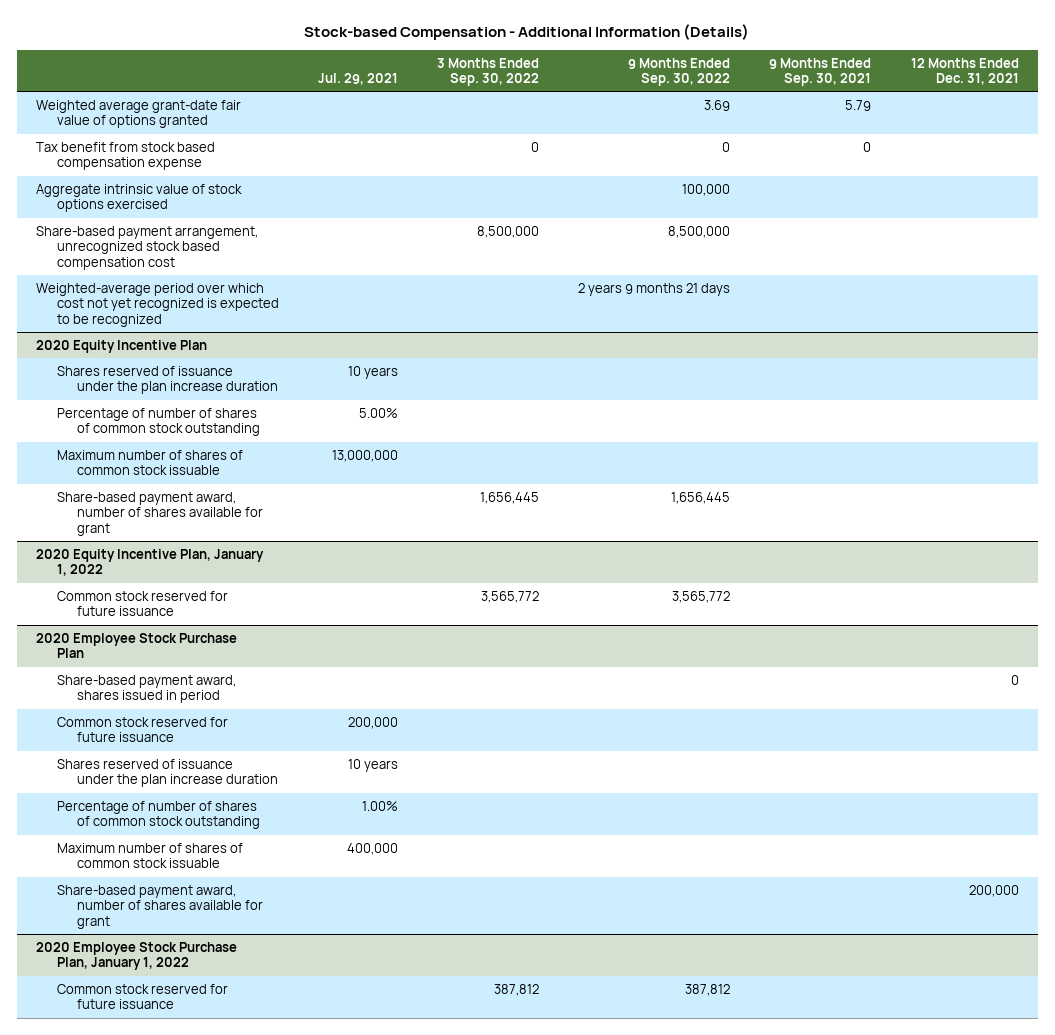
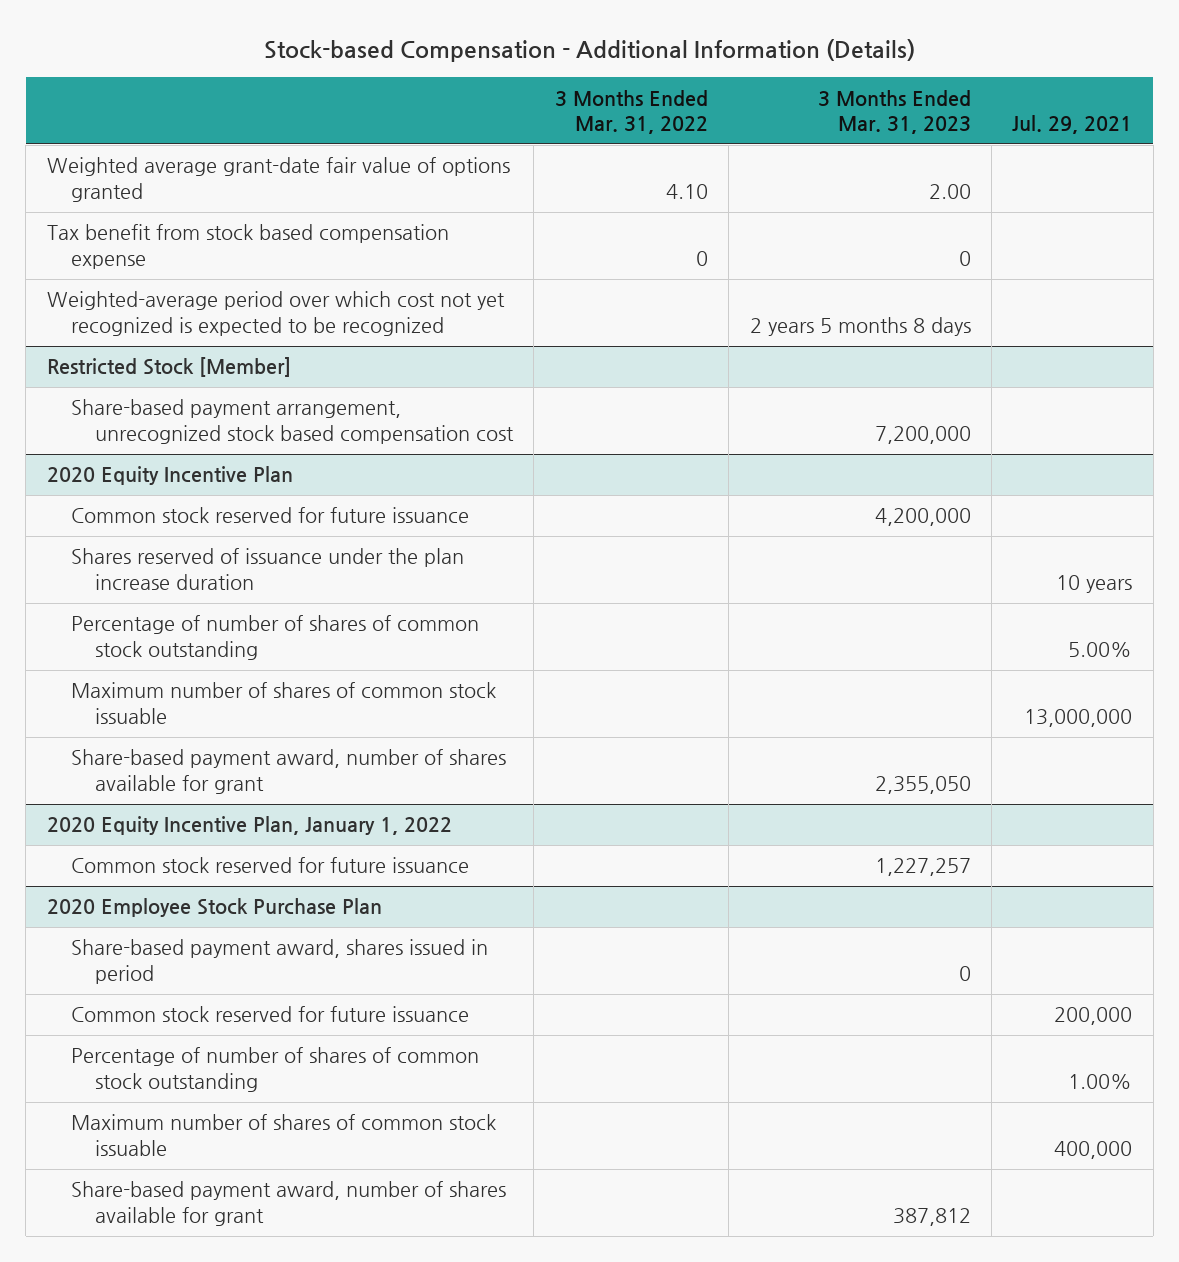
[436,57,539,87] 3 Months Ended Sep. 30, 2022 -> none
[628,57,731,87] 9 Months Ended Sep. 30, 2022 -> none
[769,57,872,87] 9 Months Ended Sep. 30, 2021 -> none
[910,57,1019,86] 12 Months Ended Dec. 31, 2021 -> none
none -> [554,89,708,135] 3 Months Ended Mar. 31, 2022
none -> [817,89,971,135] 3 Months Ended Mar. 31, 2023
[36,183,243,213] Aggregate intrinsic value of stock options exercised -> none
[36,225,259,271] Share-based payment arrangement, unrecognized stock based compensation cost -> none
none -> [46,357,291,378] Restricted Stock [Member]
none -> [70,399,514,445] Share-based payment arrangement, unrecognized stock based compensation cost
none -> [70,507,469,524] Common stock reserved for future issuance
[56,758,278,788] Shares reserved of issuance under the plan increase duration -> none
[36,941,238,971] 2020 Employee Stock Purchase Plan, January 1, 2022 -> none
[56,983,228,1010] Common stock reserved for future issuance -> none

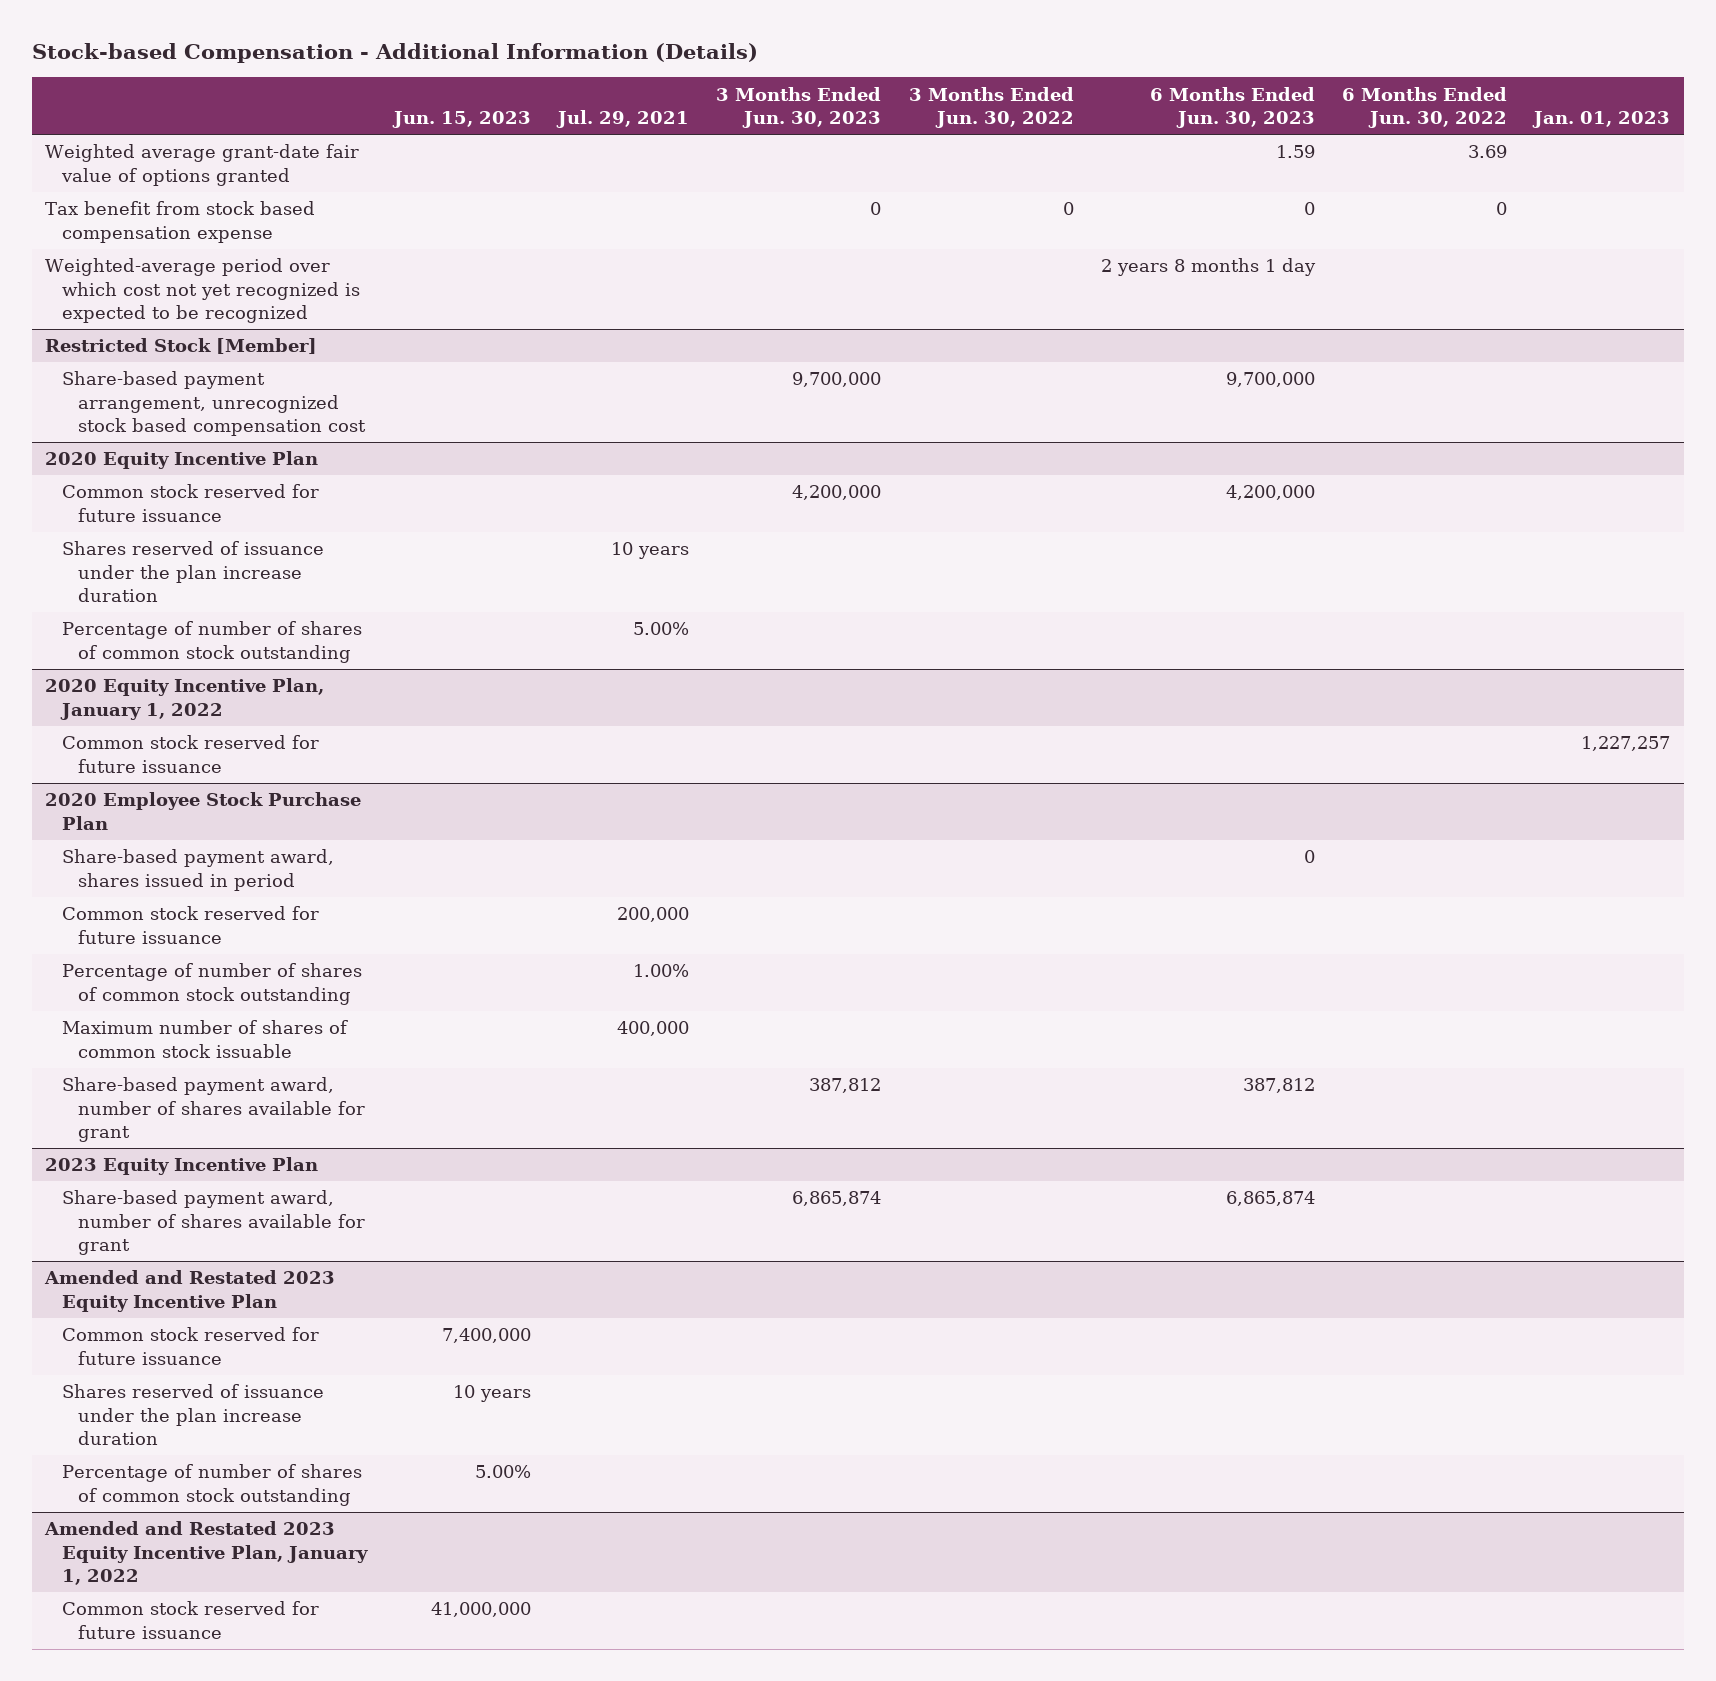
[554,89,708,135] 3 Months Ended Mar. 31, 2022 -> none
[817,89,971,135] 3 Months Ended Mar. 31, 2023 -> none
none -> [391,110,531,128] Jun. 15, 2023
none -> [716,86,882,128] 3 Months Ended Jun. 30, 2023
none -> [908,86,1074,128] 3 Months Ended Jun. 30, 2022
none -> [1149,86,1315,128] 6 Months Ended Jun. 30, 2023
none -> [1342,86,1508,128] 6 Months Ended Jun. 30, 2022
none -> [1532,110,1671,128] Jan. 01, 2023
[70,682,496,725] Maximum number of shares of common stock issuable -> none
[70,749,506,795] Share-based payment award, number of shares available for grant -> none
none -> [45,1157,319,1176] 2023 Equity Incentive Plan
none -> [61,1190,365,1255] Share-based payment award, number of shares available for grant
none -> [44,1270,336,1312] Amended and Restated 2023 Equity Incentive Plan
none -> [61,1327,319,1365] Common stock reserved for future issuance
none -> [61,1384,324,1445] Shares reserved of issuance under the plan increase duration
none -> [61,1464,362,1506] Percentage of number of shares of common stock outstanding
none -> [44,1521,368,1585] Amended and Restated 2023 Equity Incentive Plan, January 1, 2022
none -> [61,1601,319,1639] Common stock reserved for future issuance

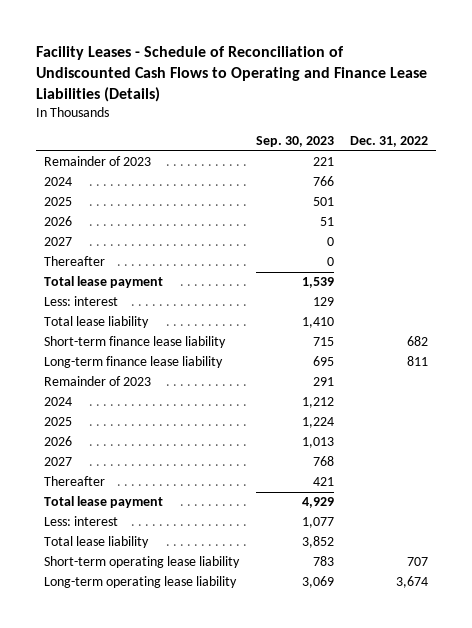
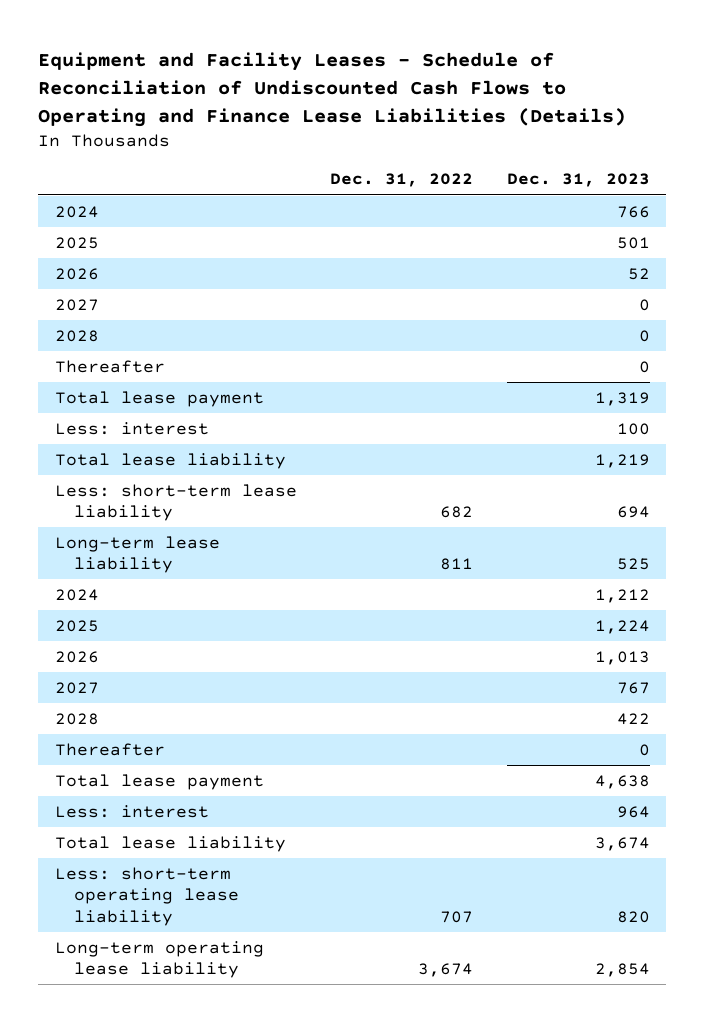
[36,46,428,102] Facility Leases - Schedule of Reconciliation of Undiscounted Cash Flows to Operating and Finance Lease Liabilities (Details) -> [38,52,627,127] Equipment and Facility Leases - Schedule of Reconciliation of Undiscounted Cash Flows to Operating and Finance Lease Liabilities (Details)
[255,136,334,148] Sep. 30, 2023 -> none
none -> [506,173,650,188] Dec. 31, 2023
[44,156,152,167] Remainder of 2023 -> none
none -> [55,329,100,342] 2028
[44,376,152,387] Remainder of 2023 -> none
[44,336,227,349] Short-term finance lease liability -> [55,483,298,522] Less: short-term lease liability
[44,356,224,369] Long-term finance lease liability -> [55,535,221,574] Long-term lease liability
none -> [55,712,100,725] 2028
[44,556,241,569] Short-term operating lease liability -> [55,866,240,926] Less: short-term operating lease liability

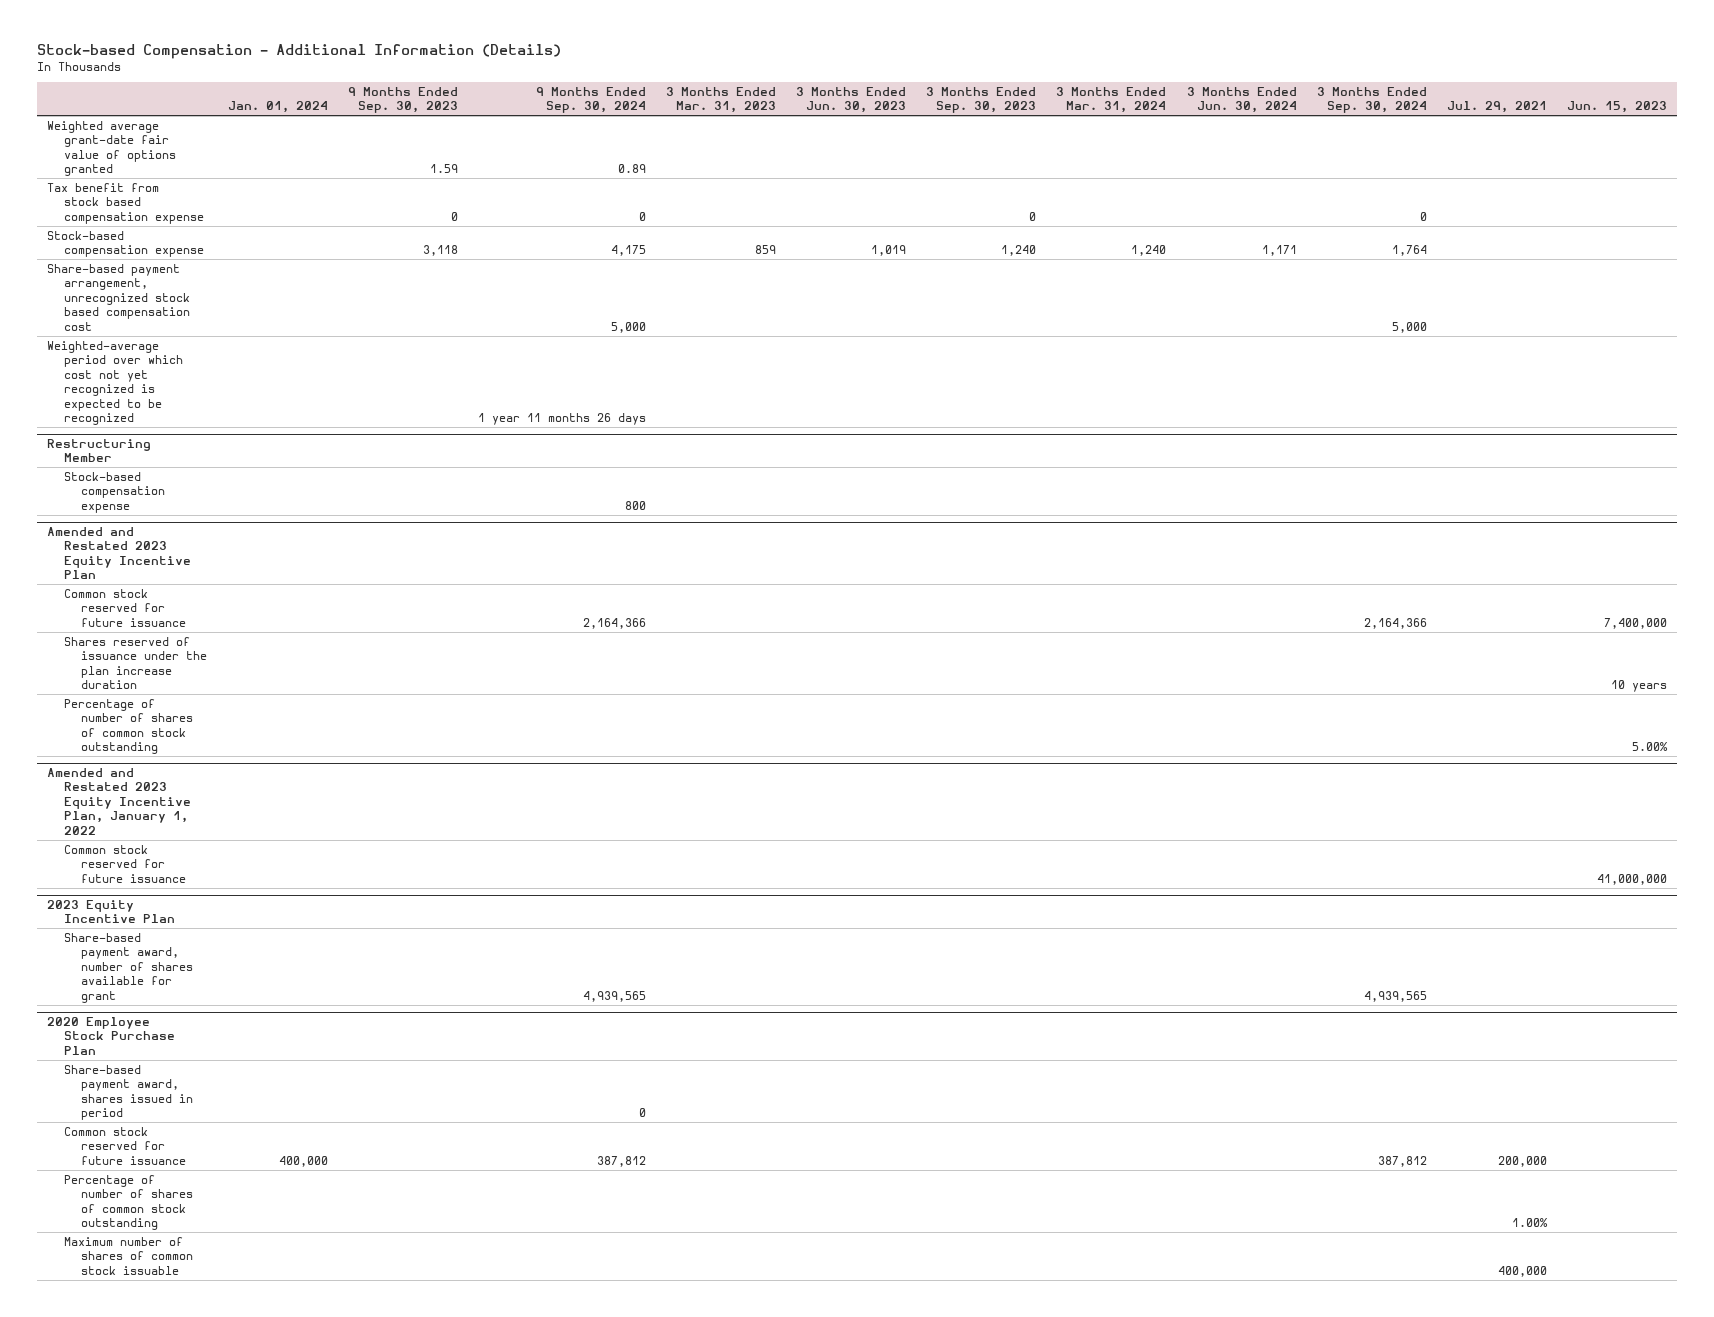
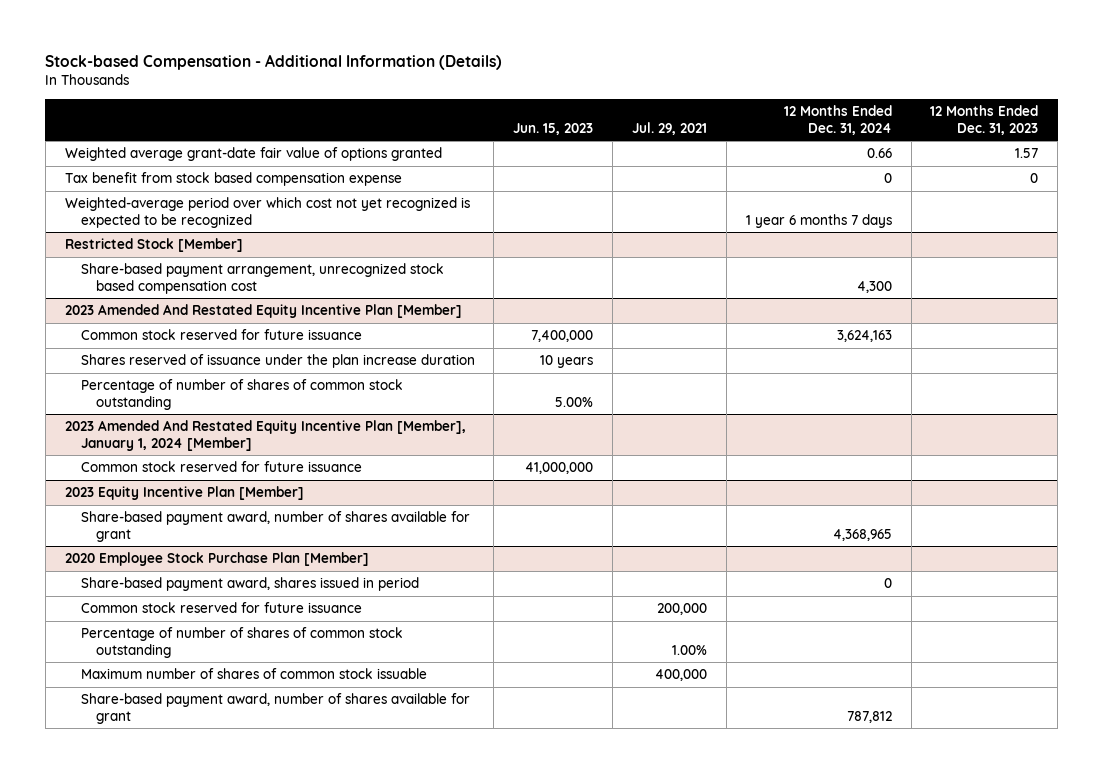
[227,101,328,114] Jan. 01, 2024 -> none
[347,86,458,114] 9 Months Ended Sep. 30, 2023 -> none
[535,86,646,114] 9 Months Ended Sep. 30, 2024 -> none
[666,86,777,114] 3 Months Ended Mar. 31, 2023 -> none
[796,86,907,114] 3 Months Ended Jun. 30, 2023 -> none
[926,86,1037,114] 3 Months Ended Sep. 30, 2023 -> none
[1056,86,1167,114] 3 Months Ended Mar. 31, 2024 -> none
[1186,86,1297,114] 3 Months Ended Jun. 30, 2024 -> none
[1316,86,1427,114] 3 Months Ended Sep. 30, 2024 -> none
none -> [783,104,892,135] 12 Months Ended Dec. 31, 2024
none -> [930,104,1039,135] 12 Months Ended Dec. 31, 2023
[47,230,205,258] Stock-based compensation expense -> none
[47,263,191,331] Share-based payment arrangement, unrecognized stock based compensation cost -> none
[47,438,152,463] Restructuring Member -> none
[64,471,166,513] Stock-based compensation expense -> none
none -> [64,238,243,253] Restricted Stock [Member]
none -> [80,263,444,294] Share-based payment arrangement, unrecognized stock based compensation cost
[47,526,192,580] Amended and Restated 2023 Equity Incentive Plan -> [64,304,462,319] 2023 Amended And Restated Equity Incentive Plan [Member]
[47,767,192,835] Amended and Restated 2023 Equity Incentive Plan, January 1, 2022 -> [64,420,466,451] 2023 Amended And Restated Equity Incentive Plan [Member], January 1, 2024 [Member]
[47,899,176,924] 2023 Equity Incentive Plan -> [64,486,304,501] 2023 Equity Incentive Plan [Member]
[47,1016,176,1055] 2020 Employee Stock Purchase Plan -> [64,552,369,567] 2020 Employee Stock Purchase Plan [Member]
none -> [80,693,470,724] Share-based payment award, number of shares available for grant

